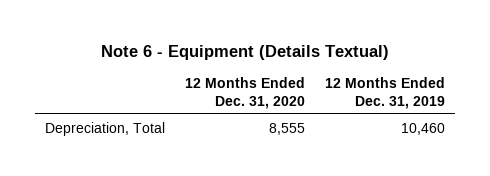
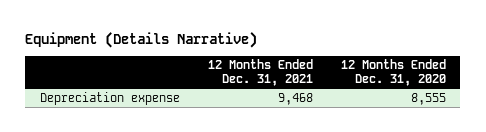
[100,44,389,60] Note 6 - Equipment (Details Textual) -> [25,31,258,48] Equipment (Details Narrative)
[325,77,446,109] 12 Months Ended Dec. 31, 2019 -> none
none -> [207,58,313,87] 12 Months Ended Dec. 31, 2021
[44,121,165,136] Depreciation, Total -> [39,91,180,105] Depreciation expense

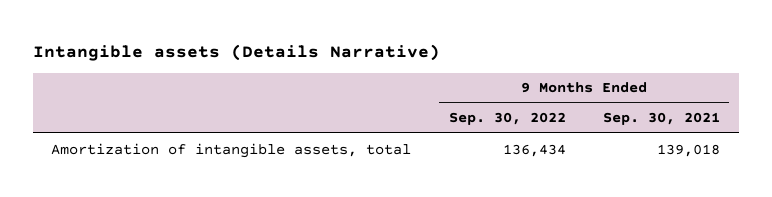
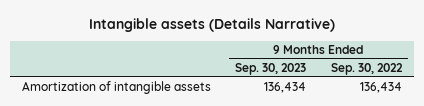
[603,112,721,126] Sep. 30, 2021 -> none
none -> [235,63,307,76] Sep. 30, 2023
[51,142,412,158] Amortization of intangible assets, total -> [22,81,212,95] Amortization of intangible assets

